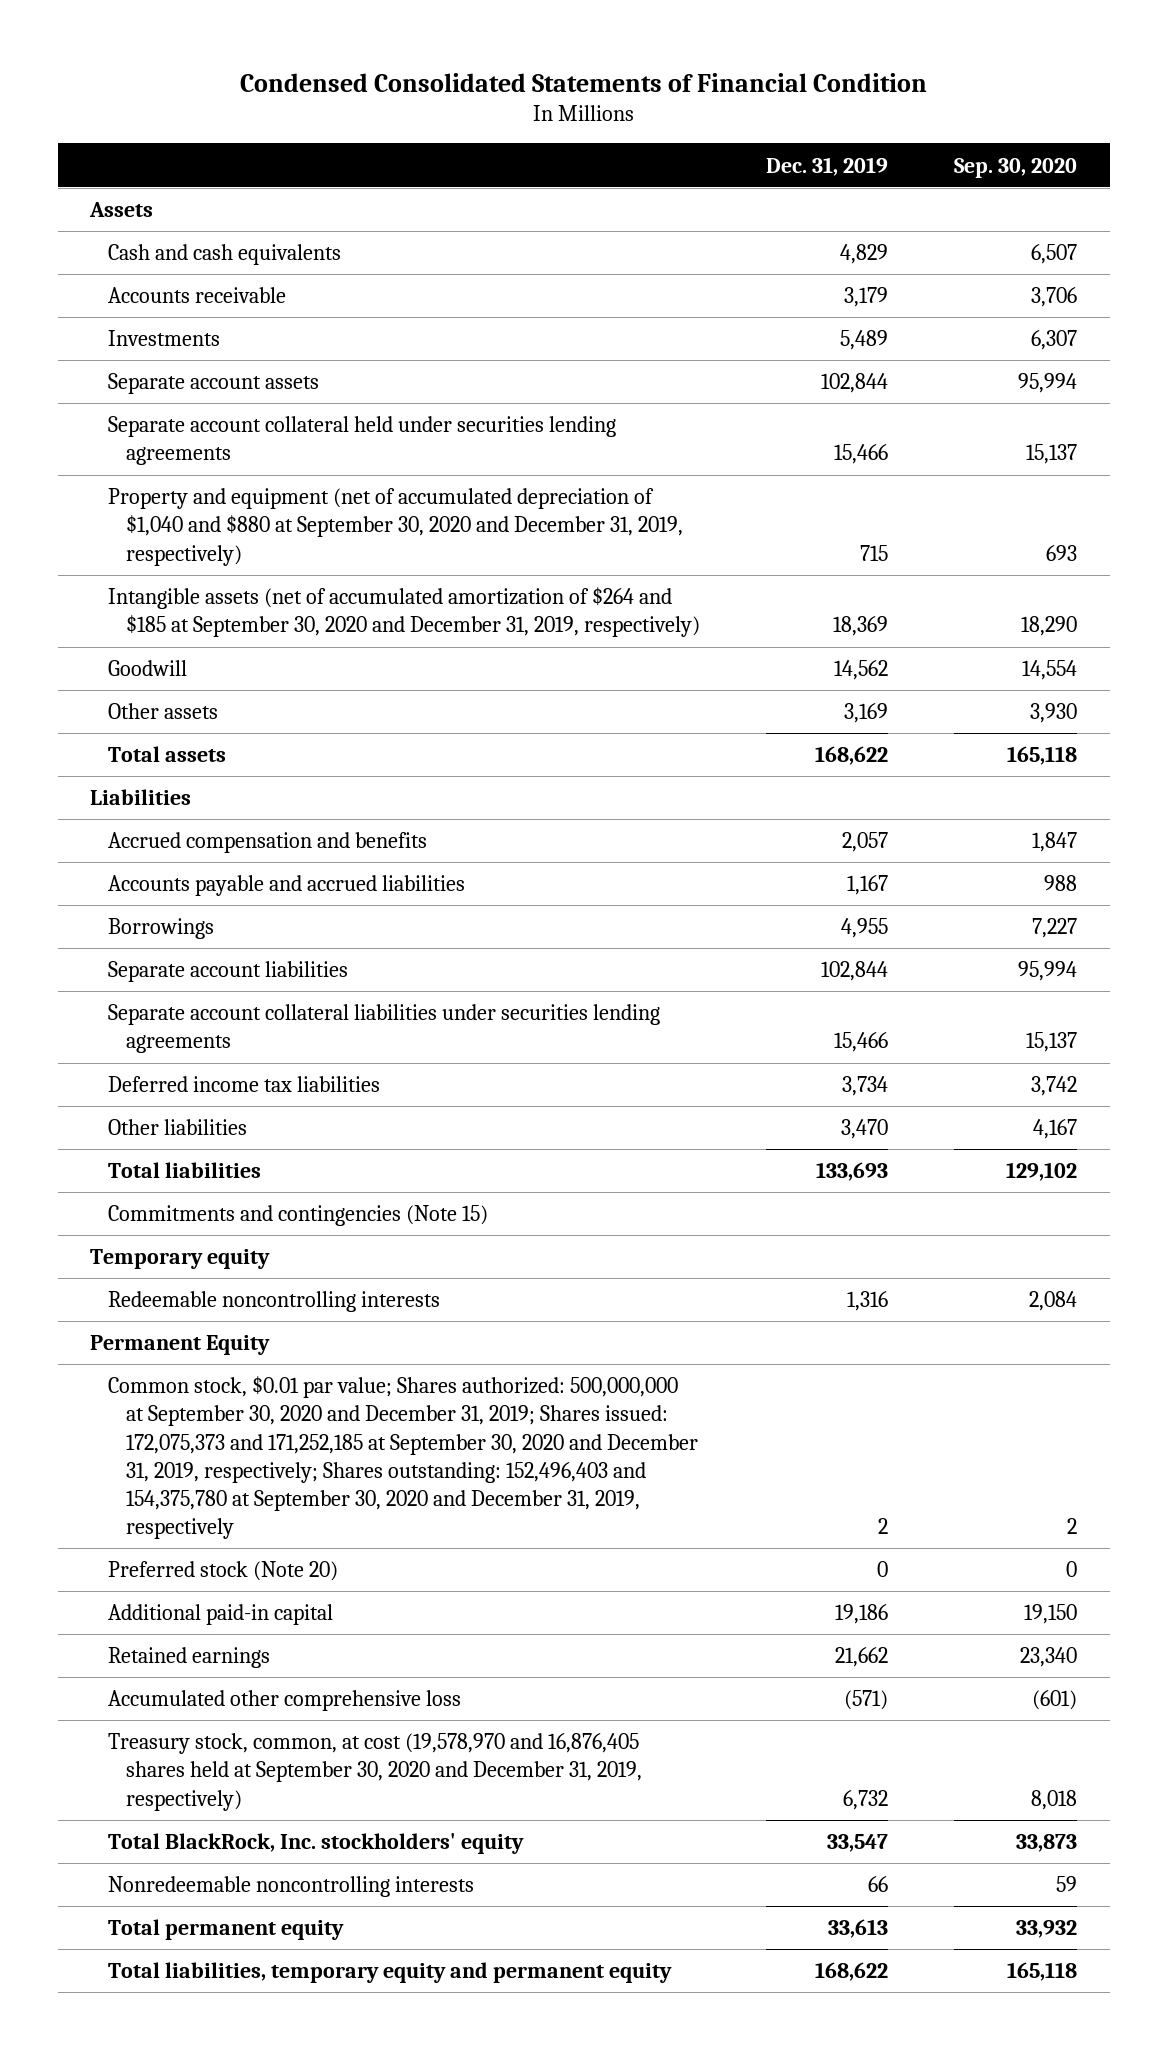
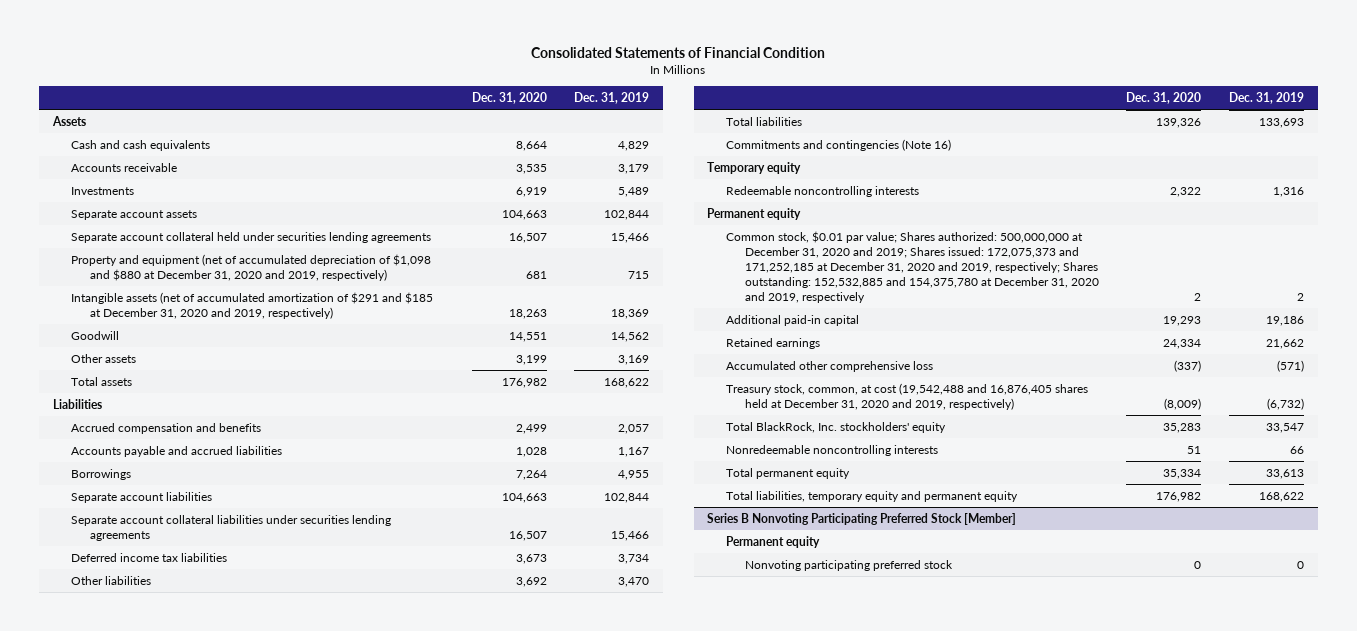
[239,72,927,92] Condensed Consolidated Statements of Financial Condition -> [531,46,826,58] Consolidated Statements of Financial Condition
[953,157,1077,178] Sep. 30, 2020 -> none
none -> [471,92,547,105] Dec. 31, 2020
[108,488,684,566] Property and equipment (net of accumulated depreciation of $1,040 and $880 at September 30, 2020 and December 31, 2019, respectively) -> [71,253,432,281] Property and equipment (net of accumulated depreciation of $1,098 and $880 at December 31, 2020 and 2019, respectively)
[108,587,701,638] Intangible assets (net of accumulated amortization of $264 and $185 at September 30, 2020 and December 31, 2019, respectively) -> [71,291,434,319] Intangible assets (net of accumulated amortization of $291 and $185 at December 31, 2020 and 2019, respectively)
[108,1205,489,1227] Commitments and contingencies (Note 15) -> [726,138,952,151] Commitments and contingencies (Note 16)
[108,1561,339,1582] Preferred stock (Note 20) -> none
[90,1335,271,1356] Permanent Equity -> [707,207,802,220] Permanent equity
[108,1376,699,1540] Common stock, $0.01 par value; Shares authorized: 500,000,000 at September 30, 2020 and December 31, 2019; Shares issued: 172,075,373 and 171,252,185 at September 30, 2020 and December 31, 2019, respectively; Shares outstanding: 152,496,403 and 154,375,780 at September 30, 2020 and December 31, 2019, respectively -> [726,230,1099,304] Common stock, $0.01 par value; Shares authorized: 500,000,000 at December 31, 2020 and 2019; Shares issued: 172,075,373 and 171,252,185 at December 31, 2020 and 2019, respectively; Shares outstanding: 152,532,885 and 154,375,780 at December 31, 2020 and 2019, respectively
[108,1733,643,1811] Treasury stock, common, at cost (19,578,970 and 16,876,405 shares held at September 30, 2020 and December 31, 2019, respectively) -> [726,382,1089,410] Treasury stock, common, at cost (19,542,488 and 16,876,405 shares held at December 31, 2020 and 2019, respectively)
[843,1789,889,1810] 6,732 -> [1267,397,1305,410] (6,732)
none -> [707,512,1017,525] Series B Nonvoting Participating Preferred Stock [Member]
none -> [726,535,821,548] Permanent equity
none -> [744,559,953,571] Nonvoting participating preferred stock

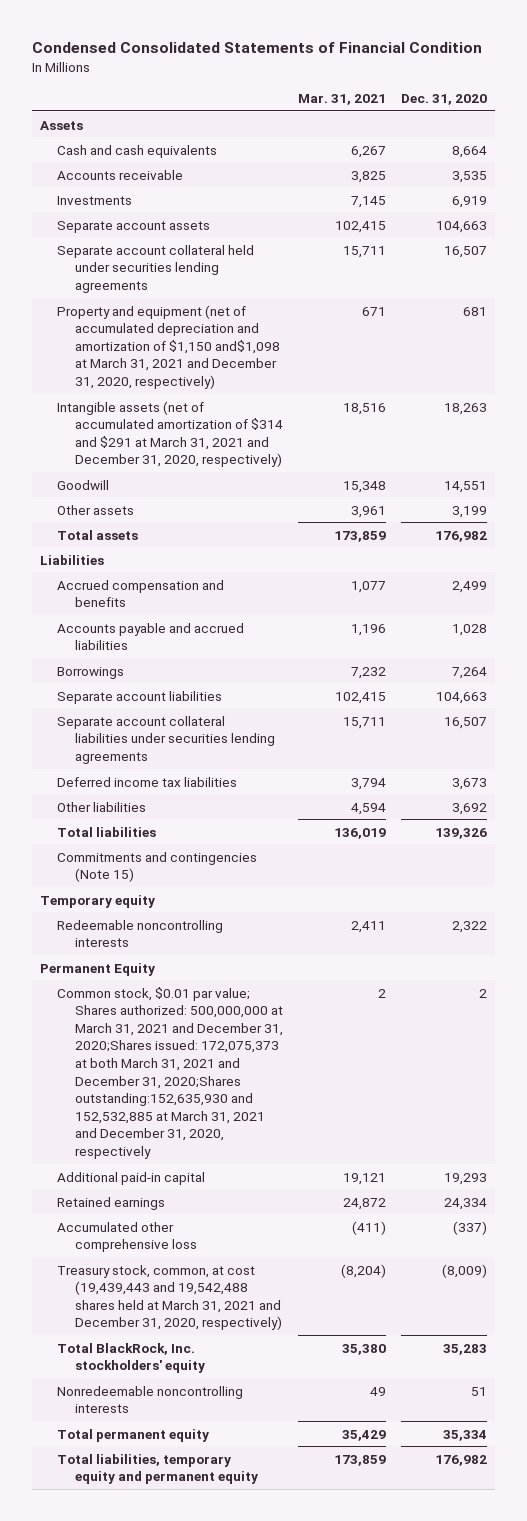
[531,46,826,58] Consolidated Statements of Financial Condition -> [31,42,482,54] Condensed Consolidated Statements of Financial Condition
[574,92,650,105] Dec. 31, 2019 -> none
none -> [298,93,387,105] Mar. 31, 2021
[71,253,432,281] Property and equipment (net of accumulated depreciation of $1,098 and $880 at December 31, 2020 and 2019, respectively) -> [57,304,280,390] Property and equipment (net of accumulated depreciation and amortization of $1,150 and$1,098 at March 31, 2021 and December 31, 2020, respectively)
[71,291,434,319] Intangible assets (net of accumulated amortization of $291 and $185 at December 31, 2020 and 2019, respectively) -> [57,400,283,468] Intangible assets (net of accumulated amortization of $314 and $291 at March 31, 2021 and December 31, 2020, respectively)
[726,138,952,151] Commitments and contingencies (Note 16) -> [57,851,258,883] Commitments and contingencies (Note 15)
[707,207,802,220] Permanent equity -> [39,962,155,976] Permanent Equity
[726,230,1099,304] Common stock, $0.01 par value; Shares authorized: 500,000,000 at December 31, 2020 and 2019; Shares issued: 172,075,373 and 171,252,185 at December 31, 2020 and 2019, respectively; Shares outstanding: 152,532,885 and 154,375,780 at December 31, 2020 and 2019, respectively -> [57,986,283,1160] Common stock, $0.01 par value; Shares authorized: 500,000,000 at March 31, 2021 and December 31, 2020;Shares issued: 172,075,373 at both March 31, 2021 and December 31, 2020;Shares outstanding:152,635,930 and 152,532,885 at March 31, 2021 and December 31, 2020, respectively
[726,382,1089,410] Treasury stock, common, at cost (19,542,488 and 16,876,405 shares held at December 31, 2020 and 2019, respectively) -> [57,1264,282,1331] Treasury stock, common, at cost (19,439,443 and 19,542,488 shares held at March 31, 2021 and December 31, 2020, respectively)
[707,512,1017,525] Series B Nonvoting Participating Preferred Stock [Member] -> none
[726,535,821,548] Permanent equity -> none
[744,559,953,571] Nonvoting participating preferred stock -> none

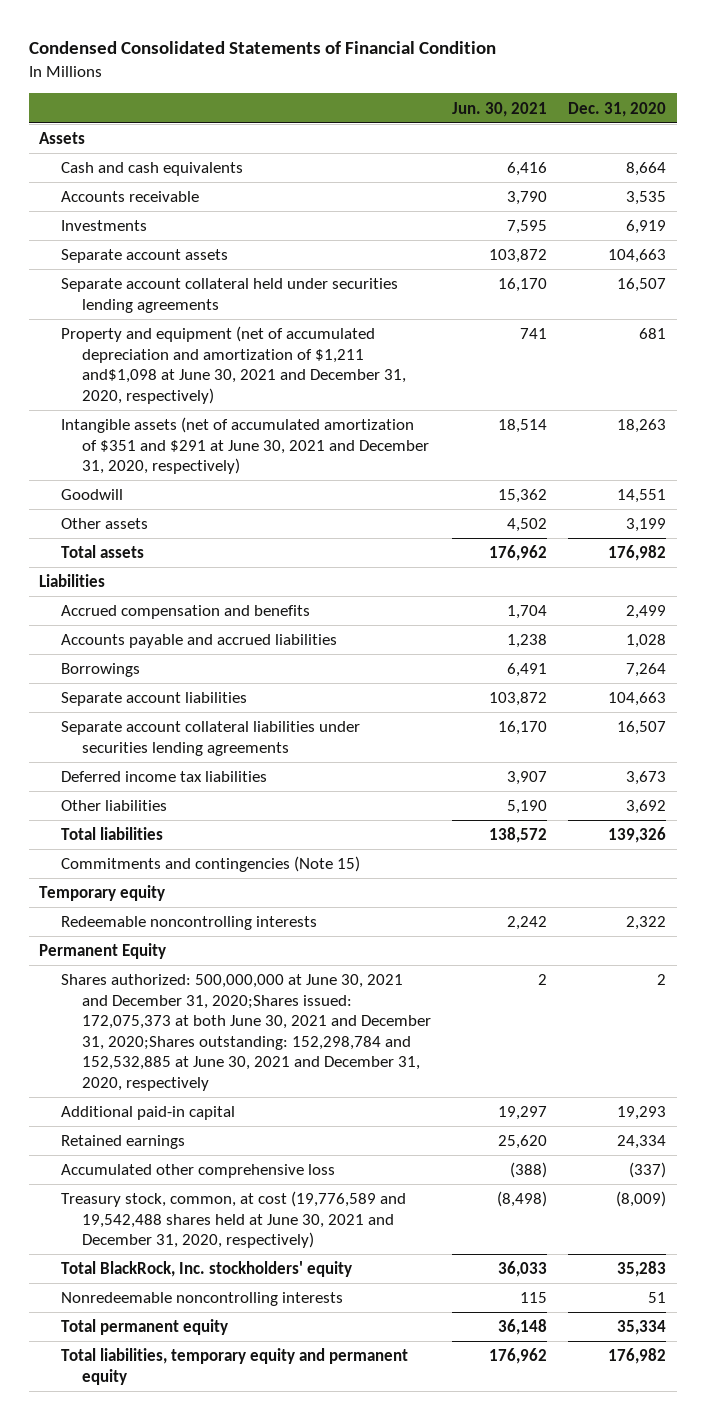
[298,93,387,105] Mar. 31, 2021 -> none
none -> [452,101,548,117] Jun. 30, 2021
[57,304,280,390] Property and equipment (net of accumulated depreciation and amortization of $1,150 and$1,098 at March 31, 2021 and December 31, 2020, respectively) -> [60,326,407,404] Property and equipment (net of accumulated depreciation and amortization of $1,211 and$1,098 at June 30, 2021 and December 31, 2020, respectively)
[57,400,283,468] Intangible assets (net of accumulated amortization of $314 and $291 at March 31, 2021 and December 31, 2020, respectively) -> [60,417,430,475] Intangible assets (net of accumulated amortization of $351 and $291 at June 30, 2021 and December 31, 2020, respectively)
[57,986,283,1160] Common stock, $0.01 par value; Shares authorized: 500,000,000 at March 31, 2021 and December 31, 2020;Shares issued: 172,075,373 at both March 31, 2021 and December 31, 2020;Shares outstanding:152,635,930 and 152,532,885 at March 31, 2021 and December 31, 2020, respectively -> [60,974,432,1091] Shares authorized: 500,000,000 at June 30, 2021 and December 31, 2020;Shares issued: 172,075,373 at both June 30, 2021 and December 31, 2020;Shares outstanding: 152,298,784 and 152,532,885 at June 30, 2021 and December 31, 2020, respectively
[57,1264,282,1331] Treasury stock, common, at cost (19,439,443 and 19,542,488 shares held at March 31, 2021 and December 31, 2020, respectively) -> [60,1191,406,1249] Treasury stock, common, at cost (19,776,589 and 19,542,488 shares held at June 30, 2021 and December 31, 2020, respectively)

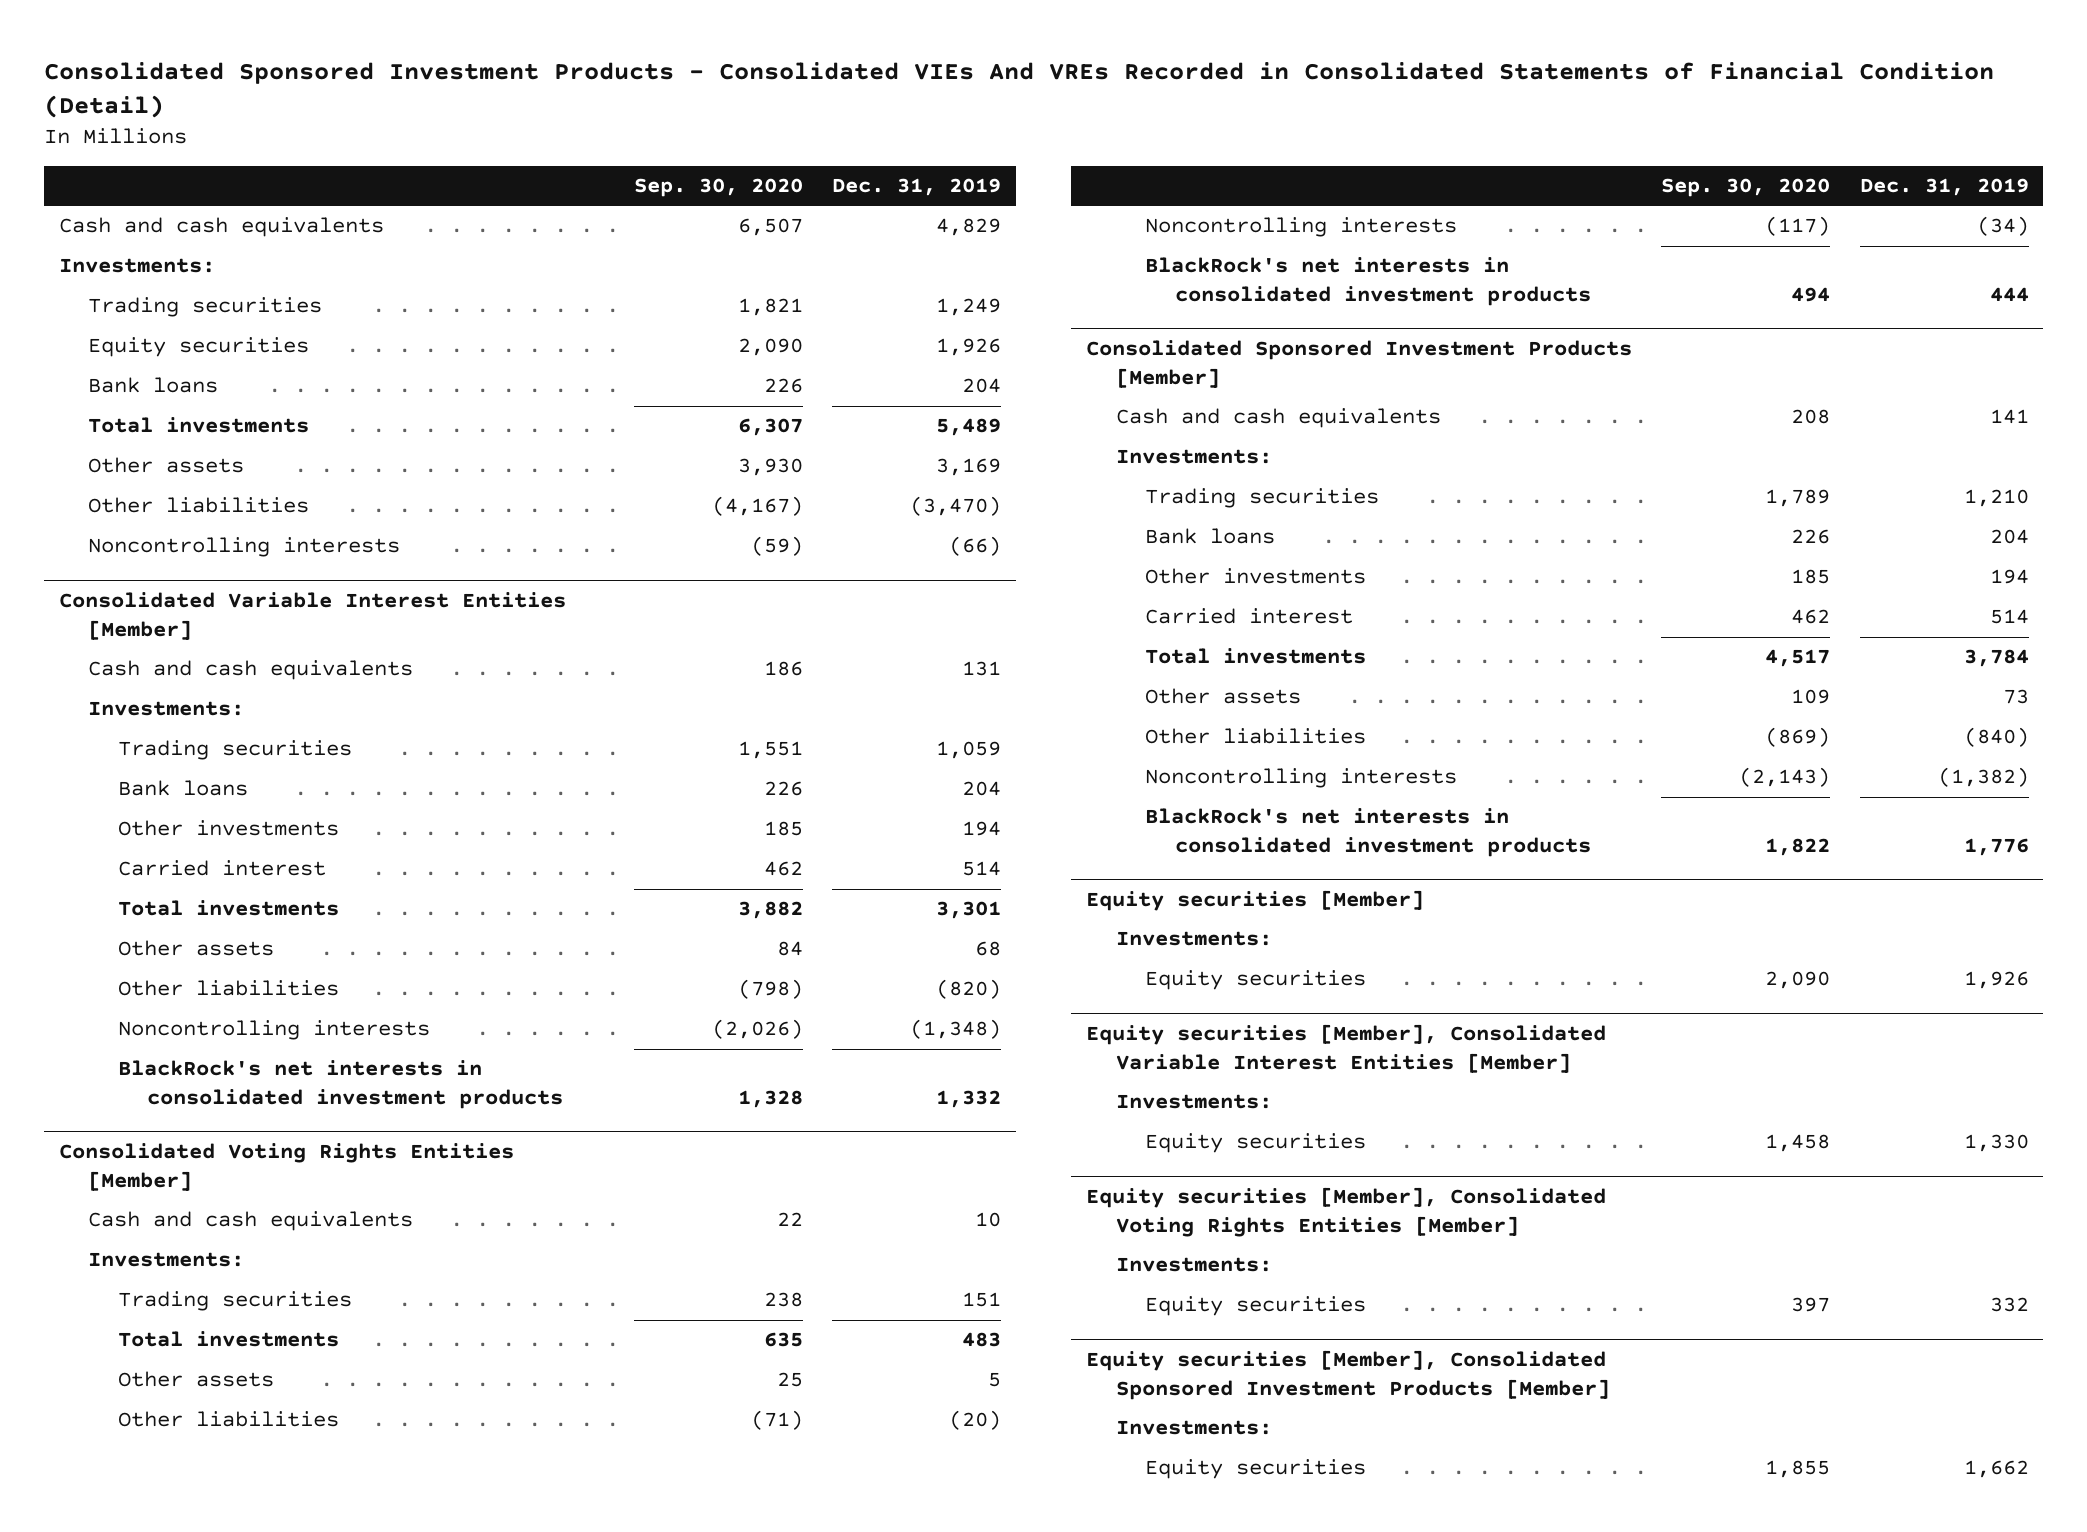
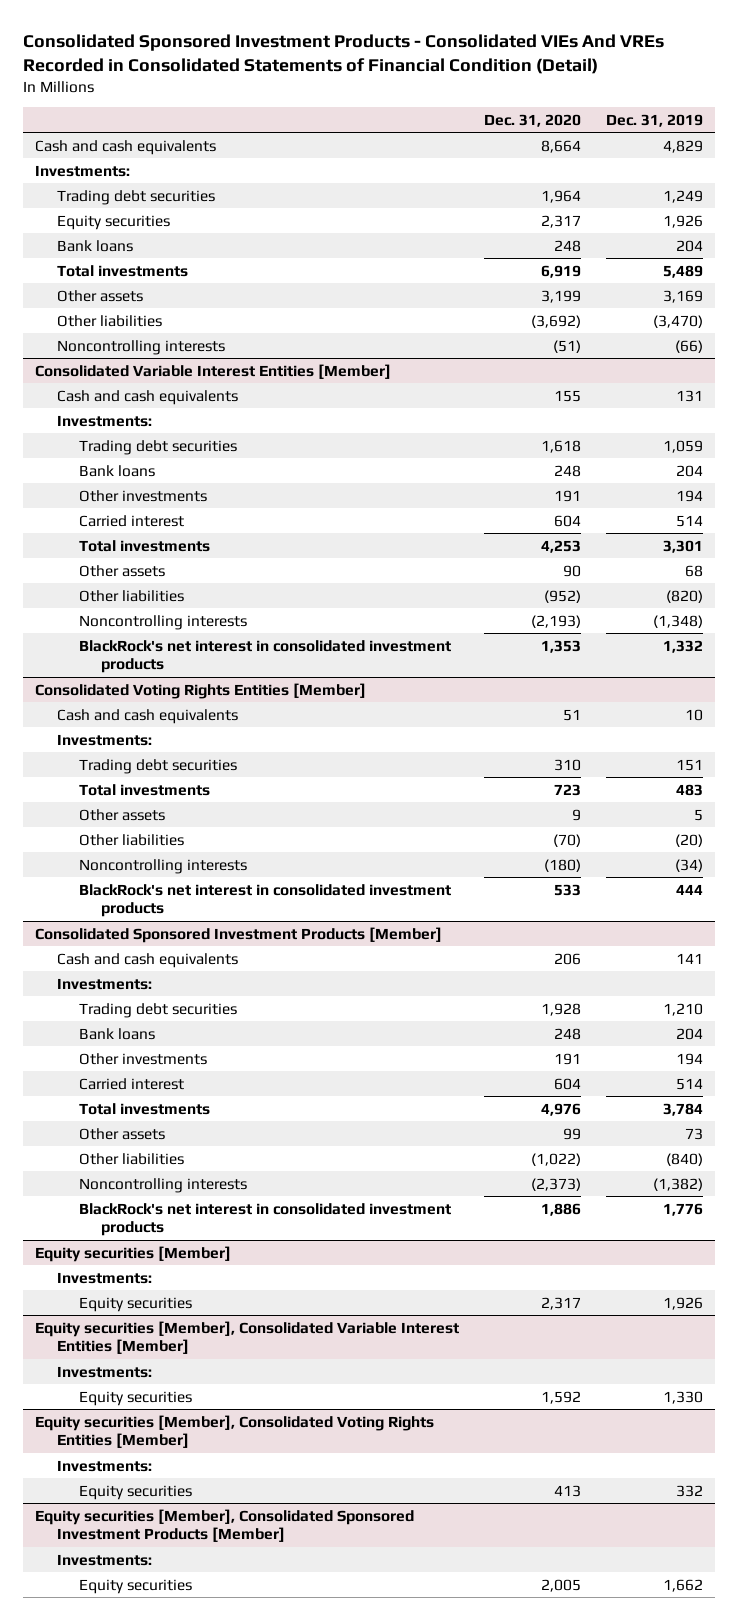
[633,177,803,197] Sep. 30, 2020 -> none
none -> [483,113,581,127] Dec. 31, 2020
[88,297,323,318] Trading securities -> [56,189,215,205] Trading debt securities
[117,740,352,761] Trading securities -> [78,439,237,455] Trading debt securities
[117,1060,564,1110] BlackRock's net interests in consolidated investment products -> [78,639,451,674] BlackRock's net interest in consolidated investment products
[117,1291,352,1312] Trading securities -> [78,758,237,774] Trading debt securities
[1145,257,1591,307] BlackRock's net interests in consolidated investment products -> [78,883,451,918] BlackRock's net interest in consolidated investment products
[1145,488,1380,509] Trading securities -> [78,1002,237,1018] Trading debt securities
[1145,808,1591,858] BlackRock's net interests in consolidated investment products -> [78,1202,451,1237] BlackRock's net interest in consolidated investment products

